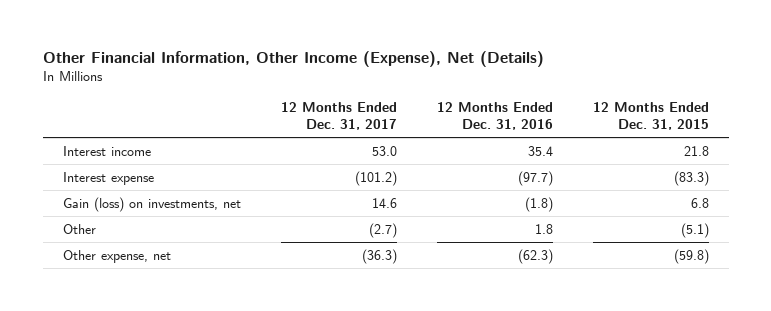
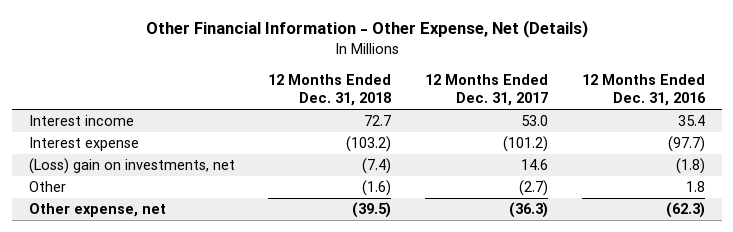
[42,51,544,68] Other Financial Information, Other Income (Expense), Net (Details) -> [145,20,588,39] Other Financial Information - Other Expense, Net (Details)
[592,102,709,130] 12 Months Ended Dec. 31, 2015 -> none
none -> [268,73,392,107] 12 Months Ended Dec. 31, 2018
[62,196,241,212] Gain (loss) on investments, net -> [28,158,235,175] (Loss) gain on investments, net

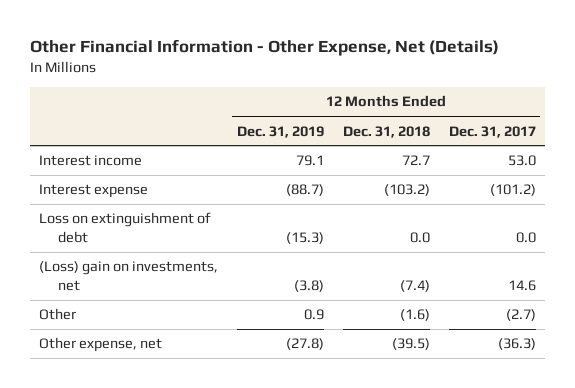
[581,73,706,107] 12 Months Ended Dec. 31, 2016 -> none
none -> [236,125,324,138] Dec. 31, 2019
none -> [38,212,211,243] Loss on extinguishment of debt

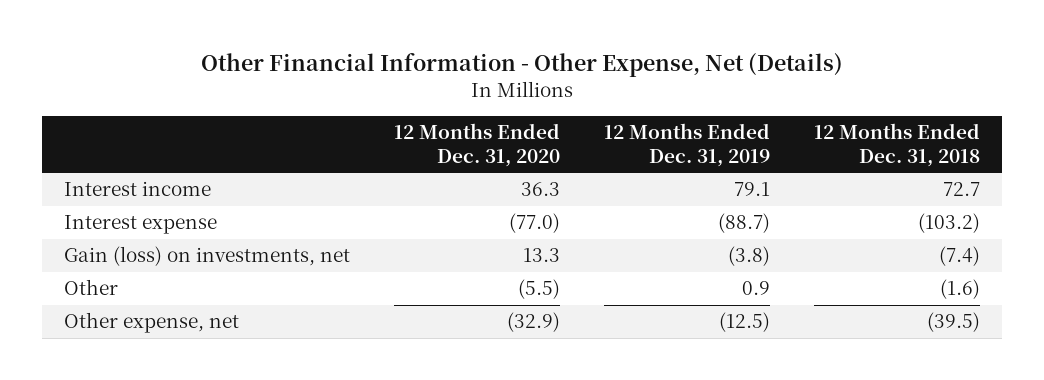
[448,125,536,138] Dec. 31, 2017 -> none
none -> [394,123,561,167] 12 Months Ended Dec. 31, 2020
[38,212,211,243] Loss on extinguishment of debt -> none
[38,261,218,291] (Loss) gain on investments, net -> [64,246,351,267] Gain (loss) on investments, net
[285,338,324,351] (27.8) -> [719,312,771,333] (12.5)

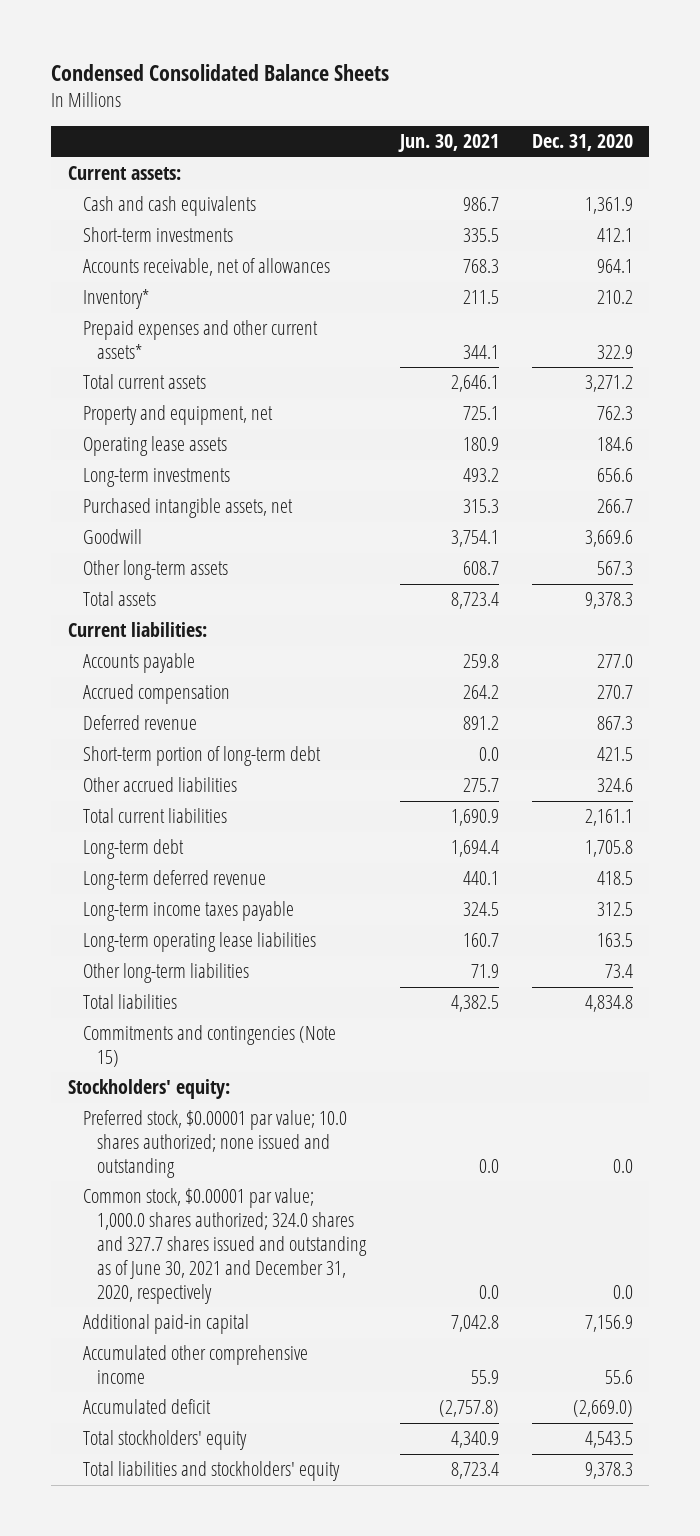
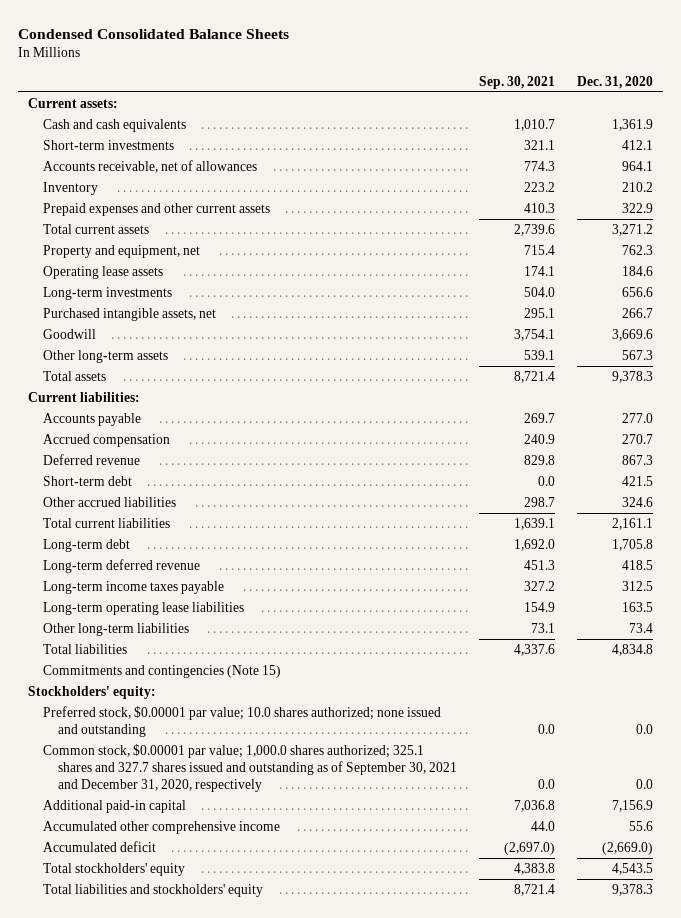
[397,134,499,153] Jun. 30, 2021 -> none
none -> [478,75,555,89] Sep. 30, 2021
[82,289,149,310] Inventory* -> [43,181,99,195] Inventory
[82,320,318,360] Prepaid expenses and other current assets* -> [43,202,271,216] Prepaid expenses and other current assets
[82,746,321,767] Short-term portion of long-term debt -> [43,475,133,486] Short-term debt
[82,1188,368,1304] Common stock, $0.00001 par value; 1,000.0 shares authorized; 324.0 shares and 327.7 shares issued and outstanding as of June 30, 2021 and December 31, 2020, respectively -> [43,743,458,793] Common stock, $0.00001 par value; 1,000.0 shares authorized; 325.1 shares and 327.7 shares issued and outstanding as of September 30, 2021 and December 31, 2020, respectively

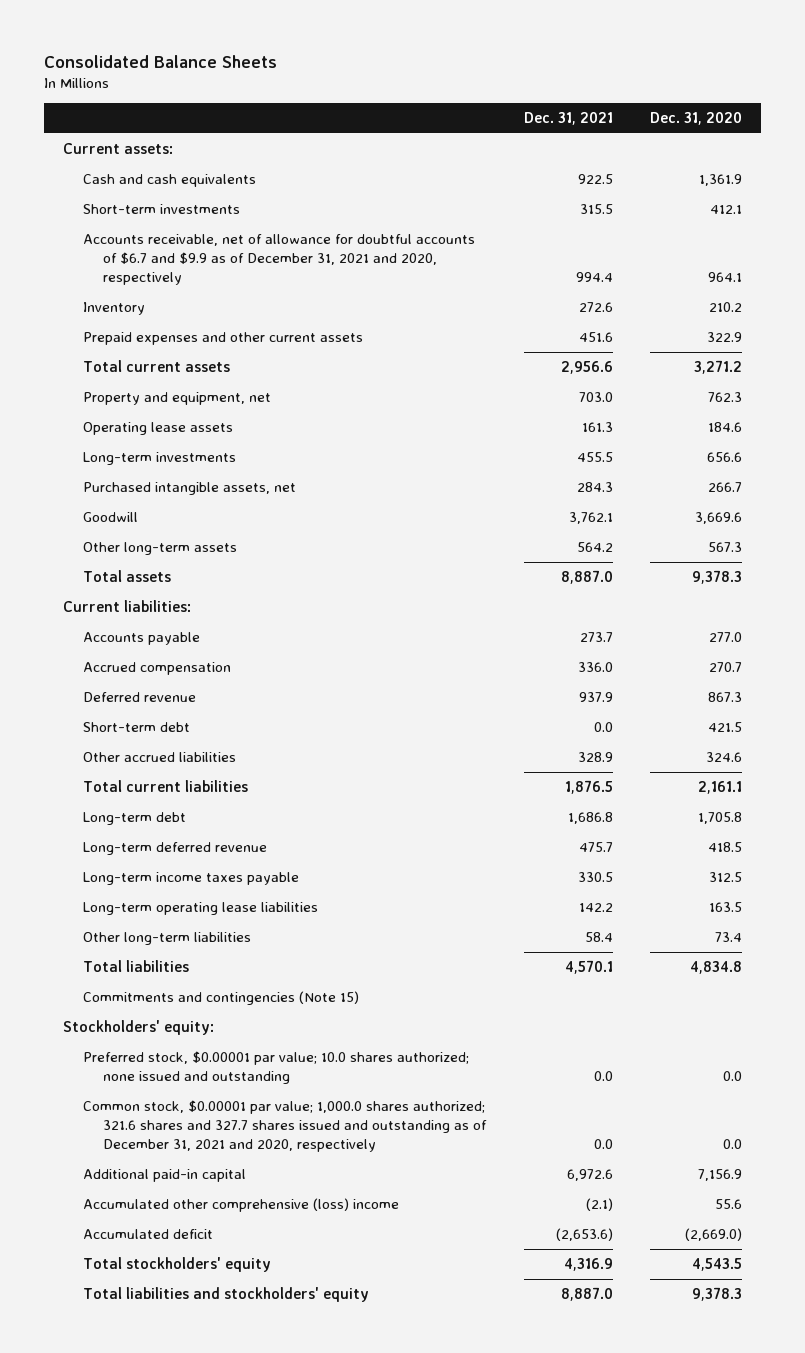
[17,28,289,39] Condensed Consolidated Balance Sheets -> [44,54,278,68] Consolidated Balance Sheets
[478,75,555,89] Sep. 30, 2021 -> none
none -> [523,111,613,125] Dec. 31, 2021
[43,159,258,173] Accounts receivable, net of allowances -> [83,233,476,285] Accounts receivable, net of allowance for doubtful accounts of $6.7 and $9.9 as of December 31, 2021 and 2020, respectively
[43,743,458,793] Common stock, $0.00001 par value; 1,000.0 shares authorized; 325.1 shares and 327.7 shares issued and outstanding as of September 30, 2021 and December 31, 2020, respectively -> [83,1099,488,1152] Common stock, $0.00001 par value; 1,000.0 shares authorized; 321.6 shares and 327.7 shares issued and outstanding as of December 31, 2021 and 2020, respectively
[43,820,281,834] Accumulated other comprehensive income -> [83,1197,400,1212] Accumulated other comprehensive (loss) income

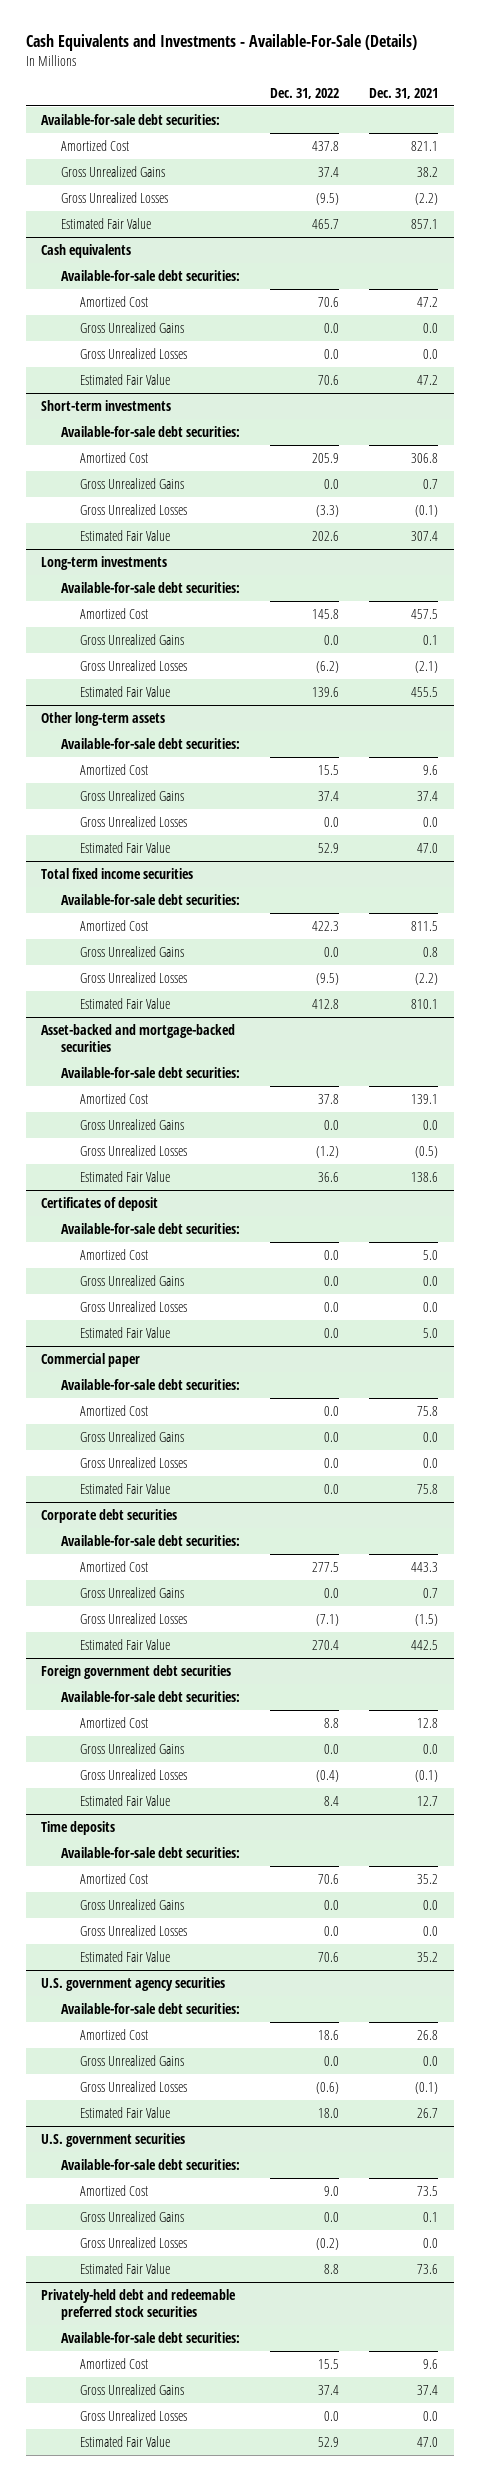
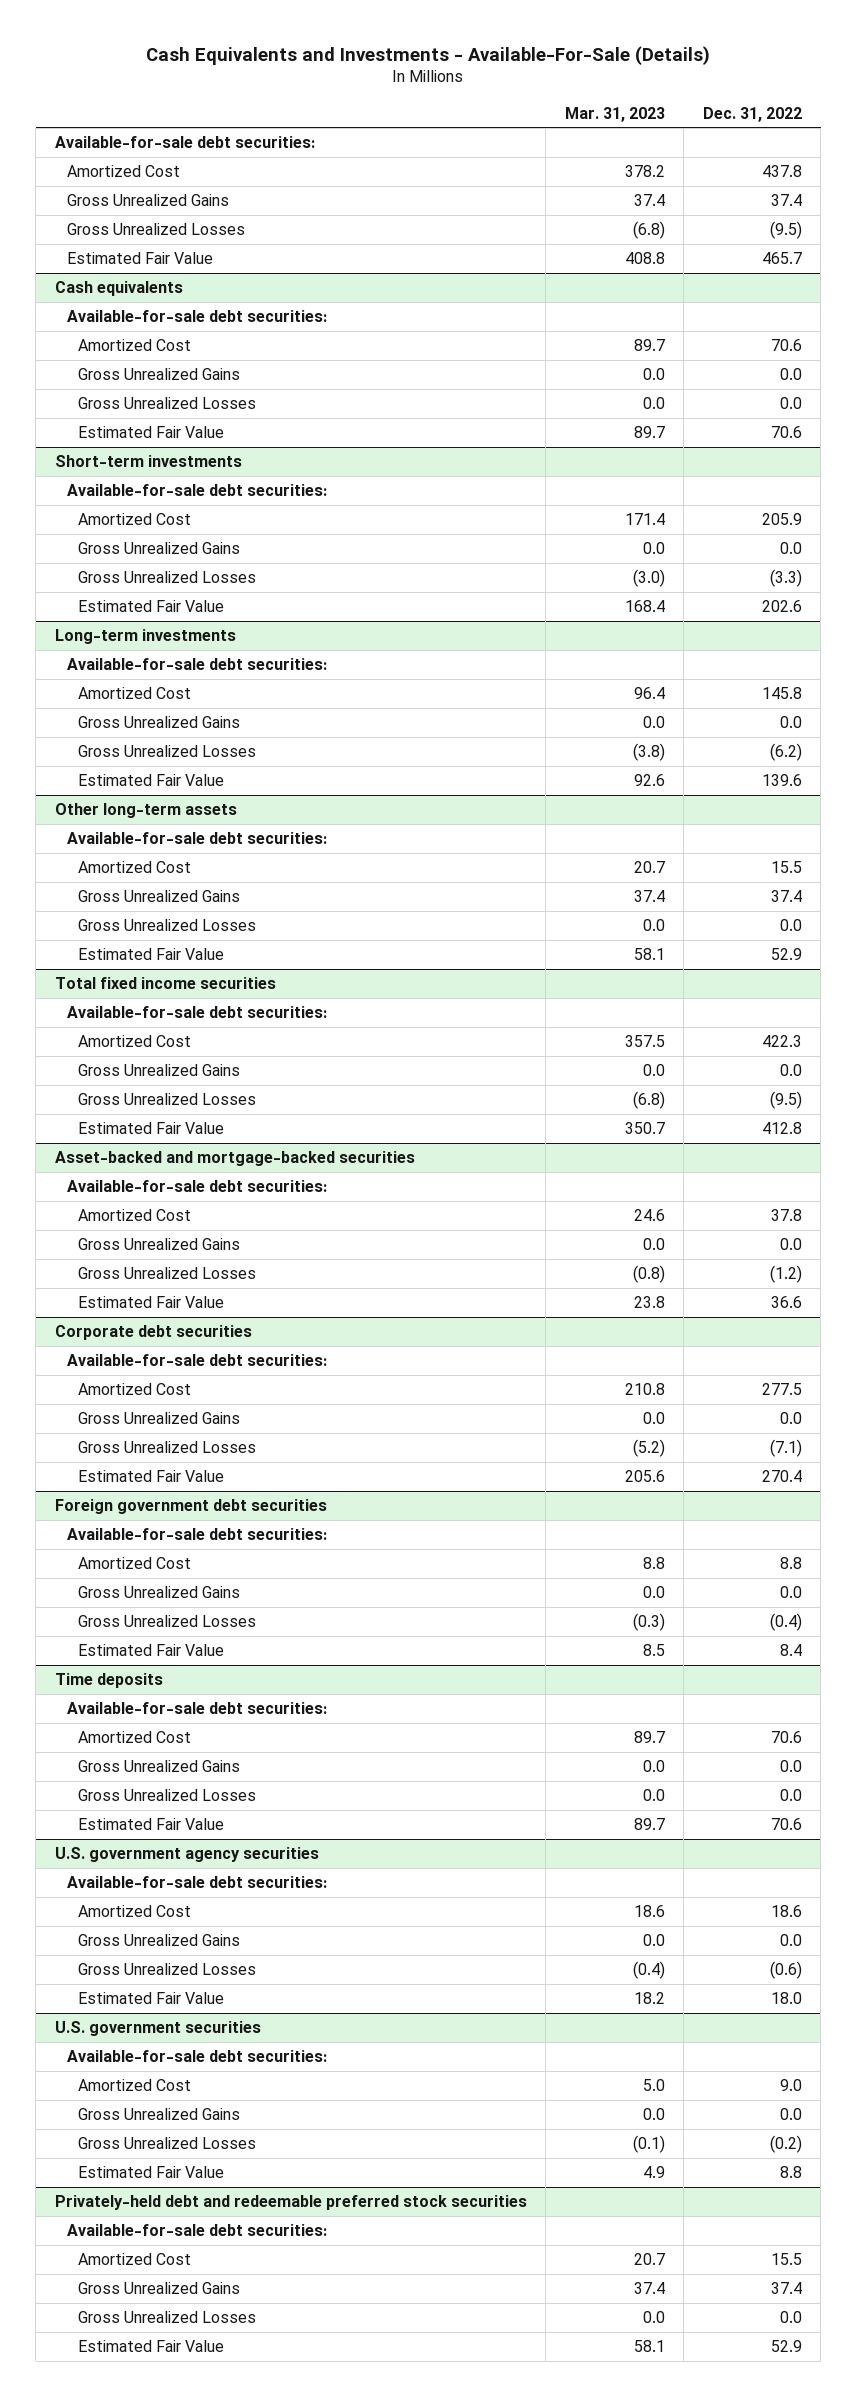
[369,87,439,99] Dec. 31, 2021 -> none
none -> [564,106,665,122] Mar. 31, 2023
[40,1196,158,1211] Certificates of deposit -> none
[60,1222,240,1234] Available-for-sale debt securities: -> none
[80,1248,149,1260] Amortized Cost -> none
[80,1274,185,1286] Gross Unrealized Gains -> none
[80,1300,188,1312] Gross Unrealized Losses -> none
[80,1326,171,1338] Estimated Fair Value -> none
[40,1352,140,1367] Commercial paper -> none
[60,1378,240,1390] Available-for-sale debt securities: -> none
[80,1404,149,1416] Amortized Cost -> none
[80,1430,185,1442] Gross Unrealized Gains -> none
[80,1456,188,1468] Gross Unrealized Losses -> none
[80,1482,171,1494] Estimated Fair Value -> none

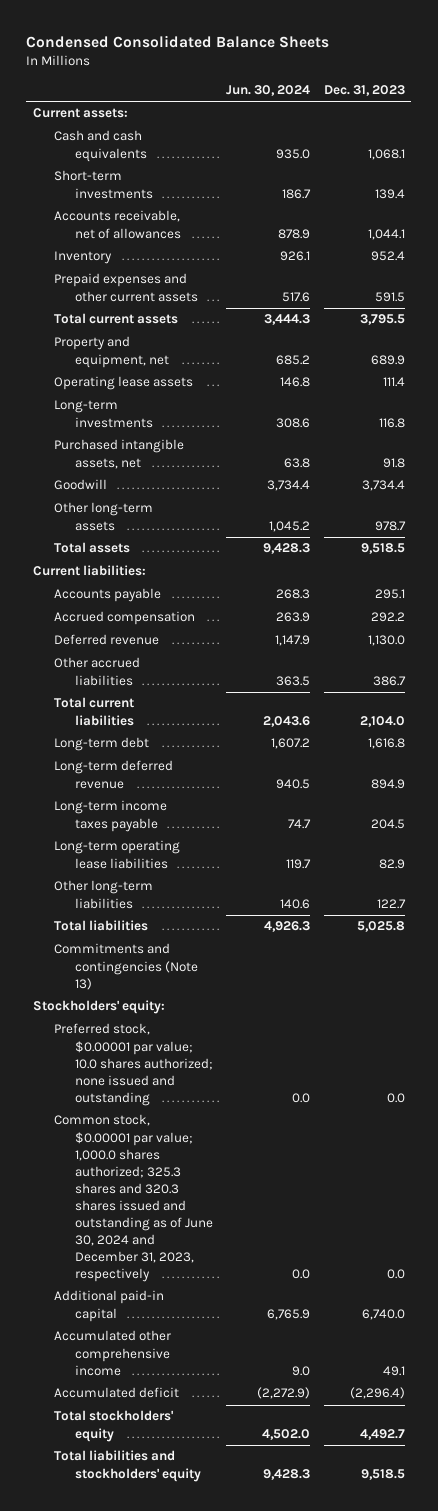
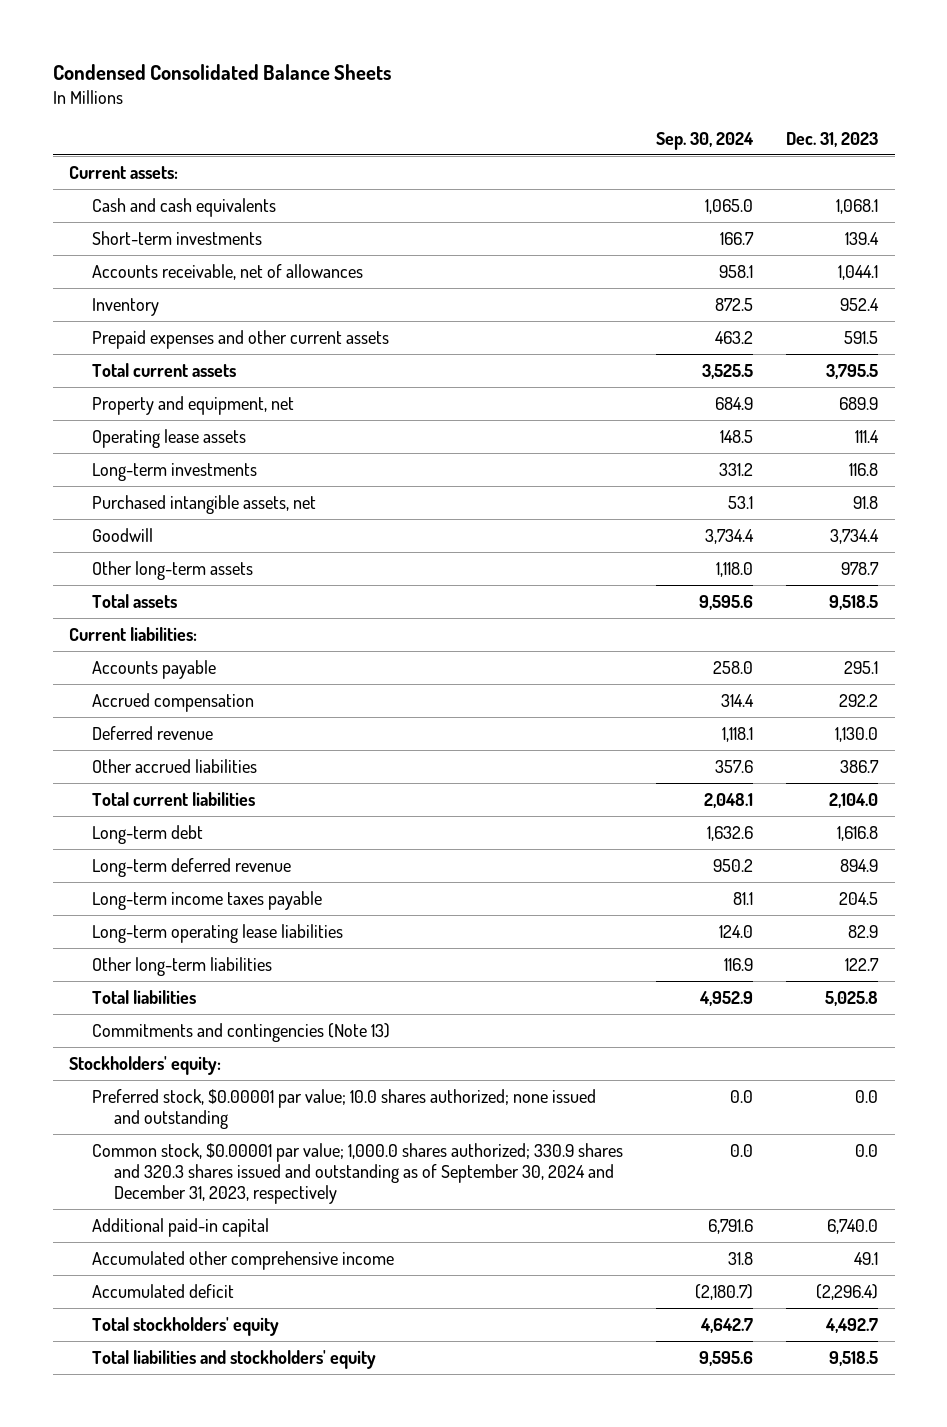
[226,85,311,97] Jun. 30, 2024 -> none
none -> [655,132,754,151] Sep. 30, 2024
[53,1114,213,1282] Common stock, $0.00001 par value; 1,000.0 shares authorized; 325.3 shares and 320.3 shares issued and outstanding as of June 30, 2024 and December 31, 2023, respectively -> [91,1142,623,1205] Common stock, $0.00001 par value; 1,000.0 shares authorized; 330.9 shares and 320.3 shares issued and outstanding as of September 30, 2024 and December 31, 2023, respectively

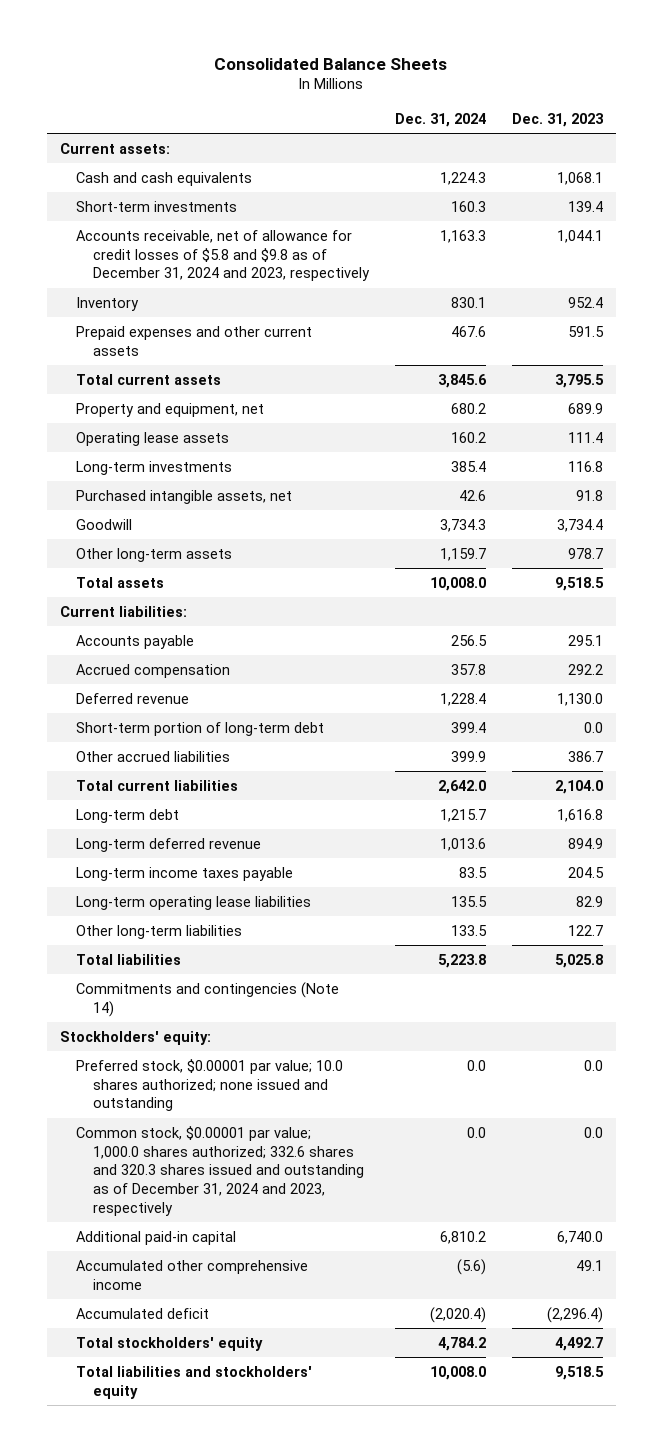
[52,64,391,81] Condensed Consolidated Balance Sheets -> [214,57,448,70] Consolidated Balance Sheets
[655,132,754,151] Sep. 30, 2024 -> none
none -> [394,112,486,127] Dec. 31, 2024
[91,263,363,280] Accounts receivable, net of allowances -> [76,229,370,282] Accounts receivable, net of allowance for credit losses of $5.8 and $9.8 as of December 31, 2024 and 2023, respectively
none -> [76,721,325,736] Short-term portion of long-term debt
[91,1022,390,1042] Commitments and contingencies (Note 13) -> [76,981,340,1017] Commitments and contingencies (Note 14)
[91,1142,623,1205] Common stock, $0.00001 par value; 1,000.0 shares authorized; 330.9 shares and 320.3 shares issued and outstanding as of September 30, 2024 and December 31, 2023, respectively -> [76,1125,364,1216] Common stock, $0.00001 par value; 1,000.0 shares authorized; 332.6 shares and 320.3 shares issued and outstanding as of December 31, 2024 and 2023, respectively

